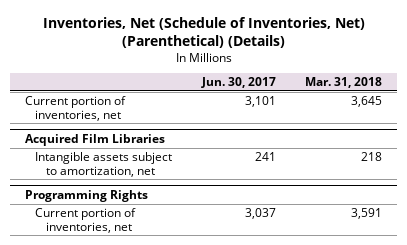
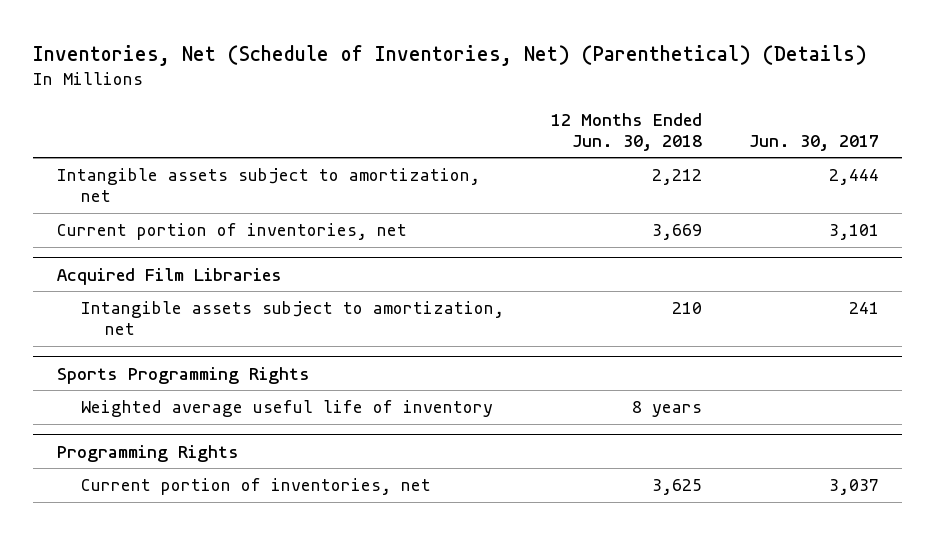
[305,77,383,89] Mar. 31, 2018 -> none
none -> [550,112,702,151] 12 Months Ended Jun. 30, 2018
none -> [56,167,480,203] Intangible assets subject to amortization, net
none -> [56,366,310,384] Sports Programming Rights
none -> [80,399,493,417] Weighted average useful life of inventory

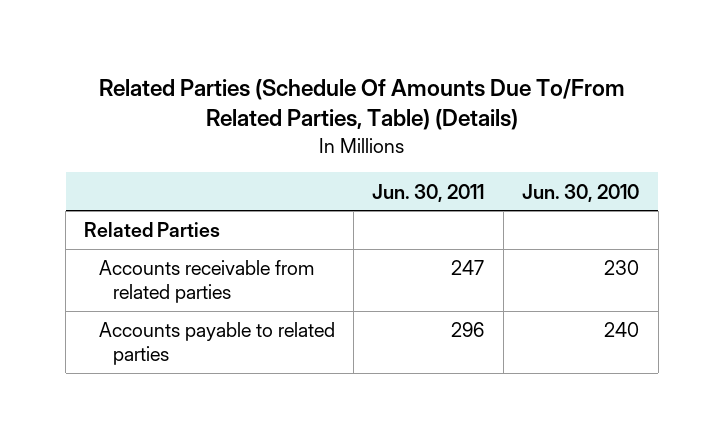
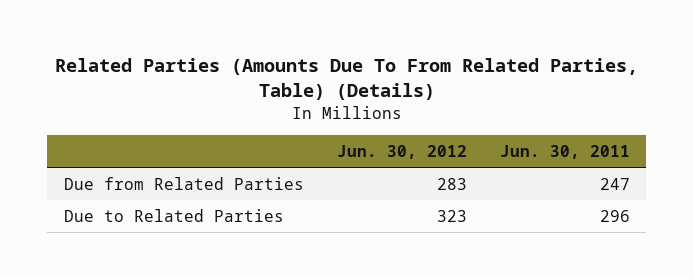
[98,78,625,131] Related Parties (Schedule Of Amounts Due To/From Related Parties, Table) (Details) -> [54,57,638,100] Related Parties (Amounts Due To From Related Parties, Table) (Details)
[522,183,640,202] Jun. 30, 2010 -> none
none -> [336,144,467,159] Jun. 30, 2012
[84,222,221,238] Related Parties -> none
[98,260,314,304] Accounts receivable from related parties -> [63,176,304,190] Due from Related Parties
[98,322,335,366] Accounts payable to related parties -> [63,208,284,222] Due to Related Parties

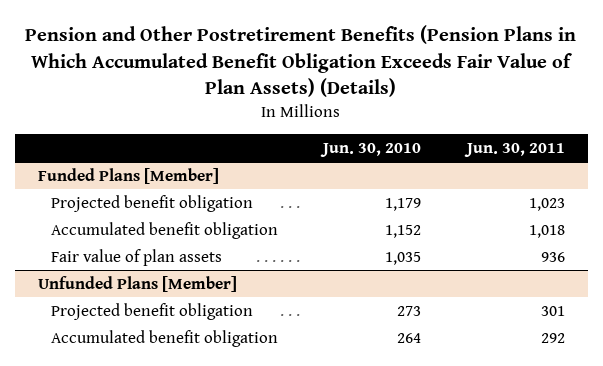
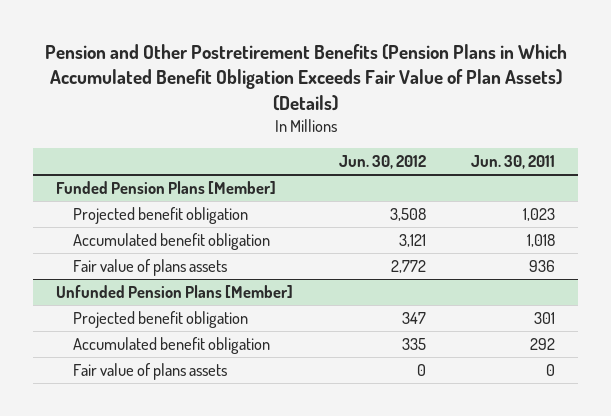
[320,142,422,157] Jun. 30, 2010 -> none
none -> [338,155,426,170] Jun. 30, 2012
[37,167,219,184] Funded Plans [Member] -> [55,181,276,195] Funded Pension Plans [Member]
[50,248,222,266] Fair value of plan assets -> [72,259,227,277] Fair value of plans assets
[37,275,237,292] Unfunded Plans [Member] -> [55,285,293,299] Unfunded Pension Plans [Member]
none -> [72,363,227,381] Fair value of plans assets

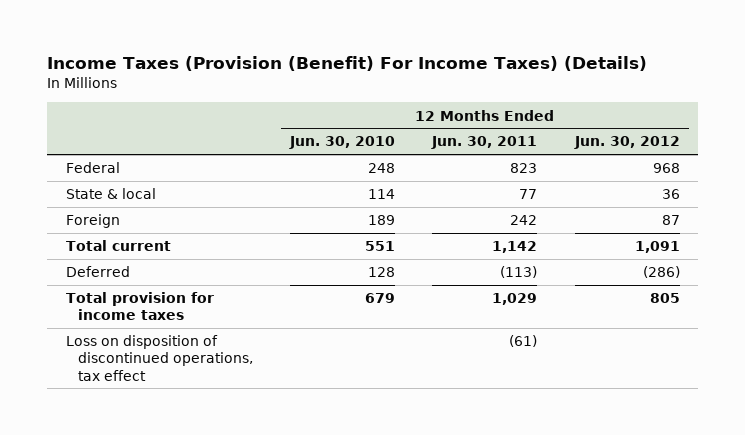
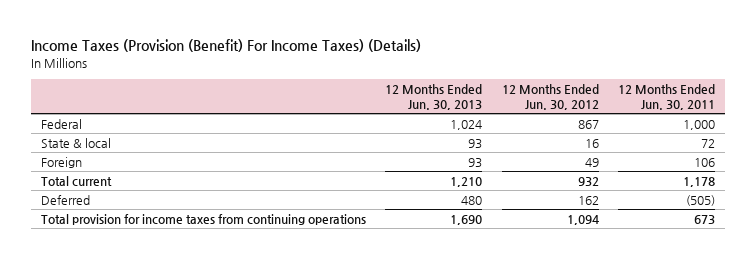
[289,136,396,150] Jun. 30, 2010 -> none
none -> [385,83,483,111] 12 Months Ended Jun. 30, 2013
[65,335,254,381] Loss on disposition of discontinued operations, tax effect -> none
[510,163,538,174] 823 -> [683,119,716,130] 1,000
[652,163,680,174] 968 -> [577,119,599,129] 867
[519,189,538,200] 77 -> [701,138,716,148] 72
[661,189,680,200] 36 -> [584,138,599,148] 16
[510,215,538,226] 242 -> [694,157,716,167] 106
[661,215,680,226] 87 -> [584,157,599,167] 49
[492,241,538,254] 1,142 -> [683,176,716,187] 1,178
[634,241,680,254] 1,091 -> [577,176,599,186] 932
[500,266,538,279] (113) -> [686,194,716,206] (505)
[642,266,680,279] (286) -> [577,195,599,205] 162
[65,292,214,321] Total provision for income taxes -> [41,213,367,225] Total provision for income taxes from continuing operations
[492,293,538,306] 1,029 -> [694,214,716,224] 673
[649,293,680,304] 805 -> [566,214,599,225] 1,094

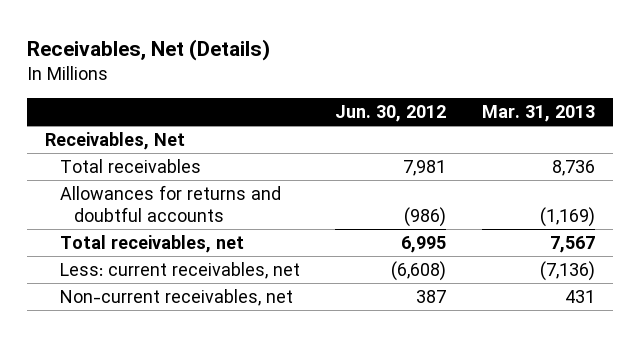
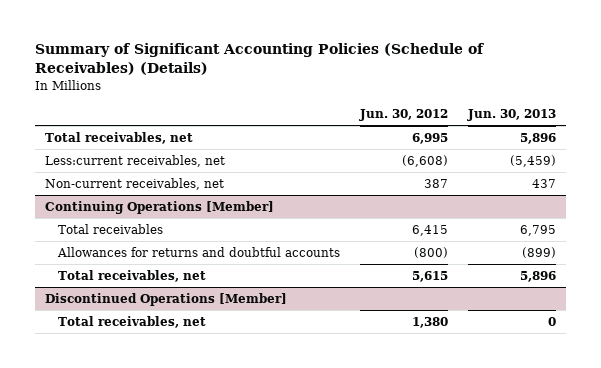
[27,38,271,61] Receivables, Net (Details) -> [35,43,485,76] Summary of Significant Accounting Policies (Schedule of Receivables) (Details)
[482,105,596,123] Mar. 31, 2013 -> none
none -> [466,109,556,122] Jun. 30, 2013
[45,131,186,150] Receivables, Net -> none
[59,158,201,173] Total receivables -> none
[59,184,281,222] Allowances for returns and doubtful accounts -> none
[59,261,300,279] Less: current receivables, net -> [45,155,226,168] Less:current receivables, net
none -> [45,201,275,215] Continuing Operations [Member]
none -> [57,224,163,235] Total receivables
none -> [56,247,340,258] Allowances for returns and doubtful accounts
none -> [57,270,206,283] Total receivables, net
none -> [45,293,288,307] Discontinued Operations [Member]
none -> [57,316,206,329] Total receivables, net

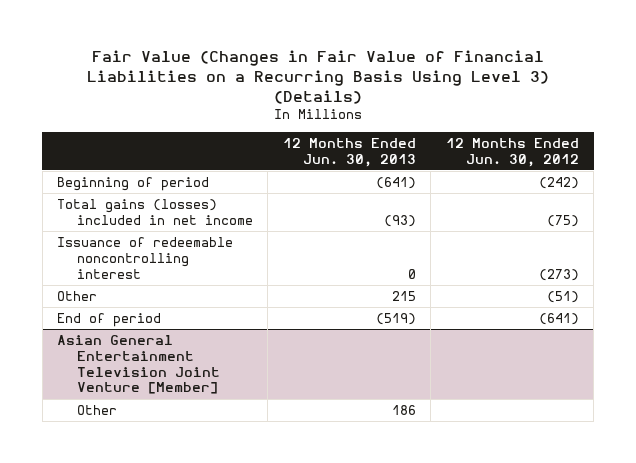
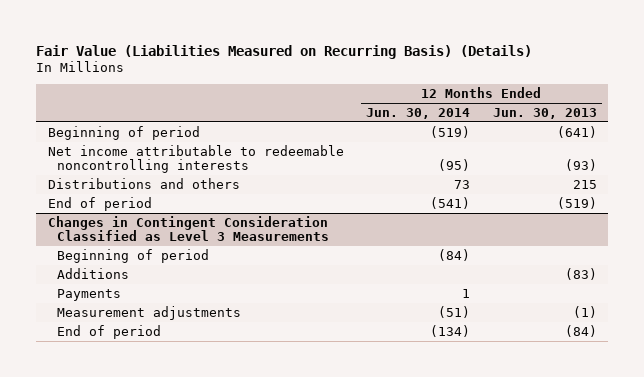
[86,50,549,104] Fair Value (Changes in Fair Value of Financial Liabilities on a Recurring Basis Using Level 3) (Details) -> [36,44,533,59] Fair Value (Liabilities Measured on Recurring Basis) (Details)
[445,137,579,167] 12 Months Ended Jun. 30, 2012 -> none
none -> [366,107,471,119] Jun. 30, 2014
[57,236,234,279] Issuance of redeemable noncontrolling interest -> none
[57,198,253,225] Total gains (losses) included in net income -> [47,144,344,174] Net income attributable to redeemable noncontrolling interests
[57,290,98,301] Other -> [47,177,240,189] Distributions and others
[57,334,220,395] Asian General Entertainment Television Joint Venture [Member] -> none
[76,404,117,415] Other -> none
none -> [47,215,330,242] Changes in Contingent Consideration Classified as Level 3 Measurements
none -> [57,248,210,263] Beginning of period
none -> [57,267,130,279] Additions
none -> [57,288,122,301] Payments
none -> [57,305,242,320] Measurement adjustments
none -> [57,324,162,339] End of period

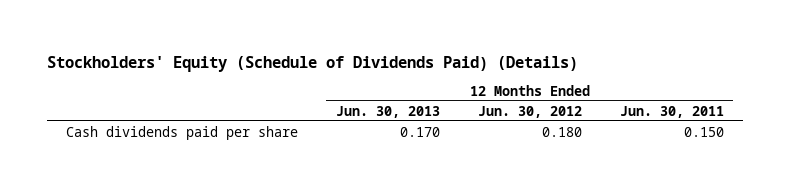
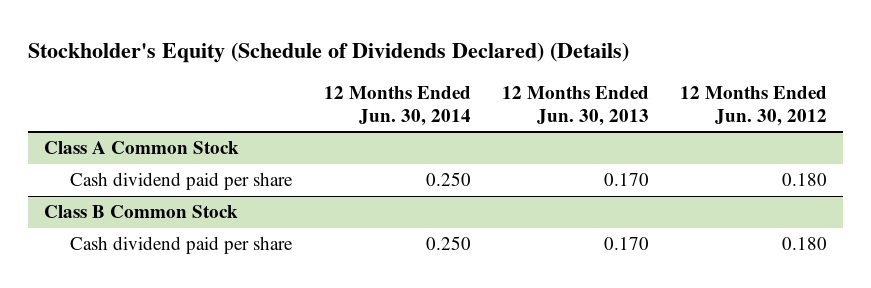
[46,55,578,72] Stockholders' Equity (Schedule of Dividends Paid) (Details) -> [27,41,629,63] Stockholder's Equity (Schedule of Dividends Declared) (Details)
[619,105,724,118] Jun. 30, 2011 -> none
none -> [323,86,471,126] 12 Months Ended Jun. 30, 2014
none -> [43,141,239,155] Class A Common Stock
[65,125,298,140] Cash dividends paid per share -> [70,172,294,191] Cash dividend paid per share
none -> [43,205,238,219] Class B Common Stock
none -> [70,236,294,255] Cash dividend paid per share

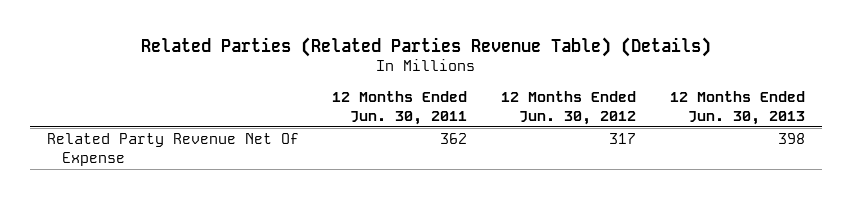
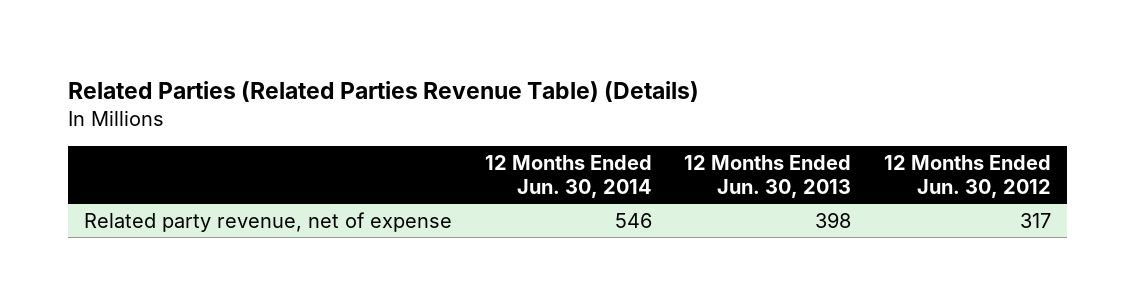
[332,91,468,125] 12 Months Ended Jun. 30, 2011 -> none
none -> [484,155,652,199] 12 Months Ended Jun. 30, 2014
[46,133,299,166] Related Party Revenue Net Of Expense -> [84,211,453,232] Related party revenue, net of expense

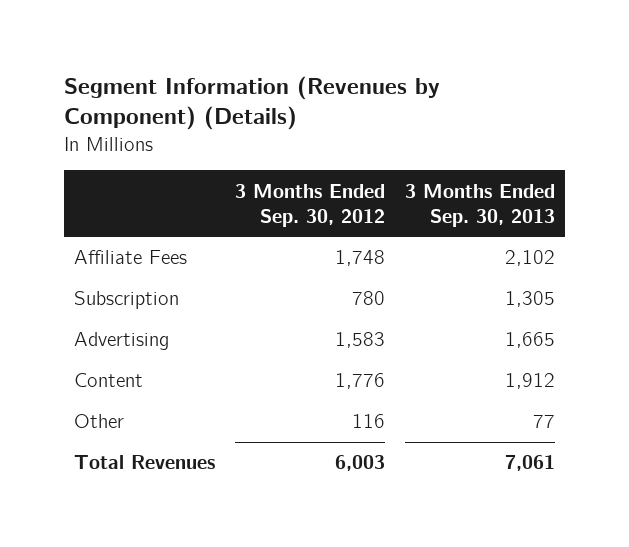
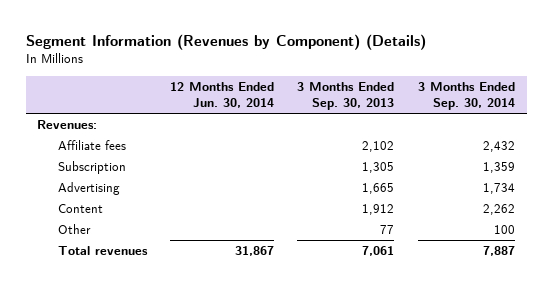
[234,183,385,227] 3 Months Ended Sep. 30, 2012 -> none
none -> [169,82,274,109] 12 Months Ended Jun. 30, 2014
none -> [417,82,515,111] 3 Months Ended Sep. 30, 2014
none -> [37,120,98,130] Revenues:
[73,250,187,265] Affiliate Fees -> [57,140,126,151] Affiliate fees
[73,455,215,470] Total Revenues -> [57,246,148,256] Total revenues

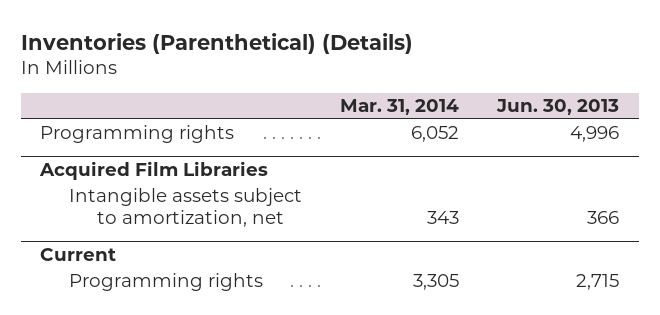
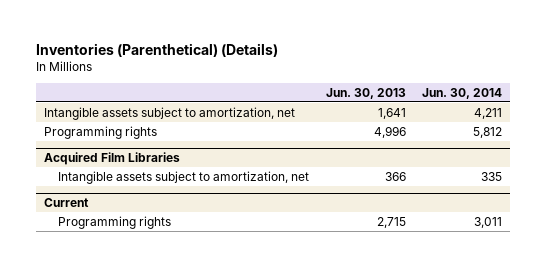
[340,98,460,115] Mar. 31, 2014 -> none
none -> [421,87,502,99] Jun. 30, 2014
none -> [43,106,295,120] Intangible assets subject to amortization, net

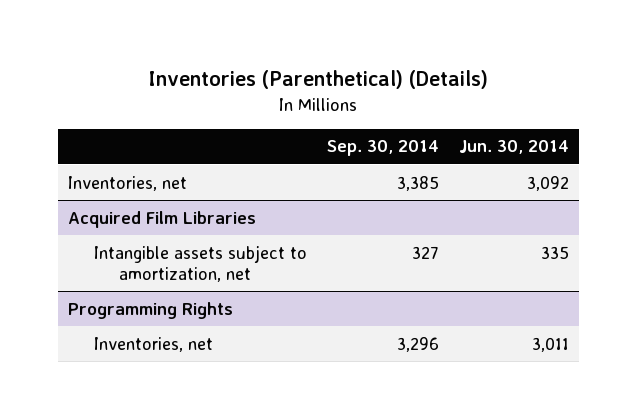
[325,87,406,99] Jun. 30, 2013 -> none
none -> [326,140,439,157] Sep. 30, 2014
[43,106,295,120] Intangible assets subject to amortization, net -> none
[43,125,157,139] Programming rights -> none
none -> [67,175,187,191] Inventories, net
[43,197,89,207] Current -> none
none -> [67,301,233,319] Programming Rights
[58,215,172,229] Programming rights -> [93,336,213,352] Inventories, net

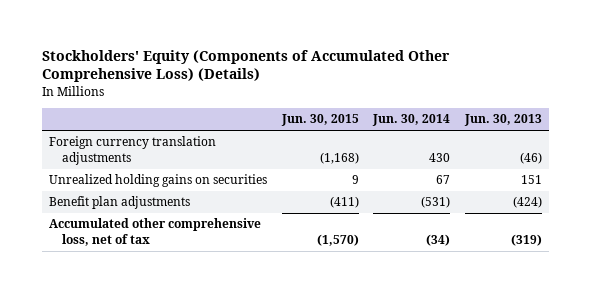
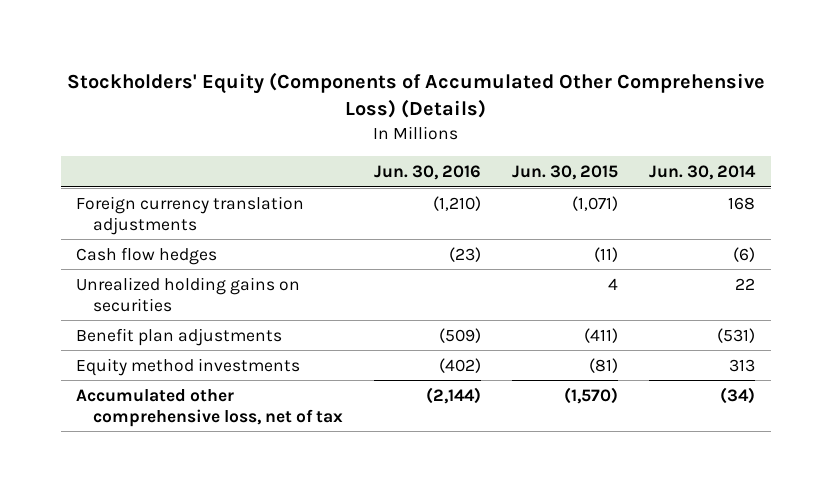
[463,114,542,127] Jun. 30, 2013 -> none
none -> [374,164,482,180] Jun. 30, 2016
[319,151,359,164] (1,168) -> [572,195,619,211] (1,071)
[429,152,451,162] 430 -> [728,196,756,210] 168
none -> [76,246,218,265] Cash flow hedges
[351,175,359,185] 9 -> [608,277,619,290] 4
[436,175,451,185] 67 -> [735,277,756,290] 22
none -> [76,357,301,376] Equity method investments

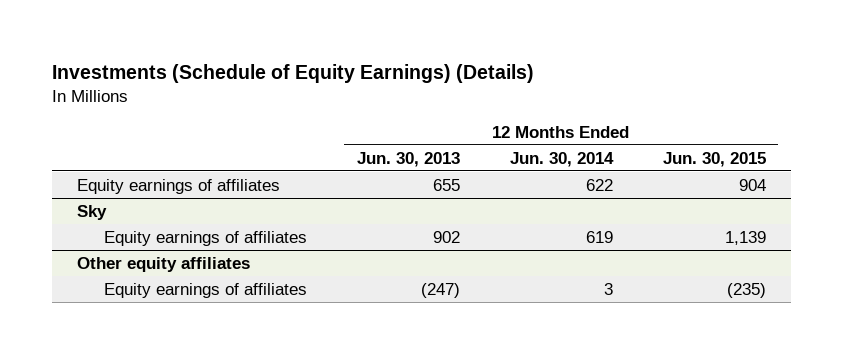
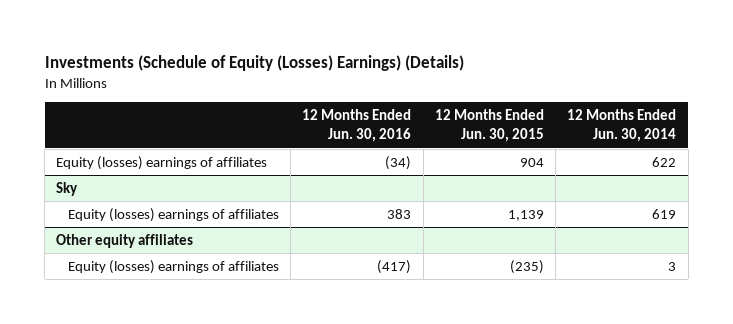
[52,63,535,83] Investments (Schedule of Equity Earnings) (Details) -> [44,54,464,71] Investments (Schedule of Equity (Losses) Earnings) (Details)
[356,151,460,167] Jun. 30, 2013 -> none
none -> [302,109,412,143] 12 Months Ended Jun. 30, 2016
[77,178,281,194] Equity earnings of affiliates -> [56,155,268,170] Equity (losses) earnings of affiliates
[103,230,307,246] Equity earnings of affiliates -> [67,207,279,222] Equity (losses) earnings of affiliates
[103,282,307,298] Equity earnings of affiliates -> [67,259,279,274] Equity (losses) earnings of affiliates

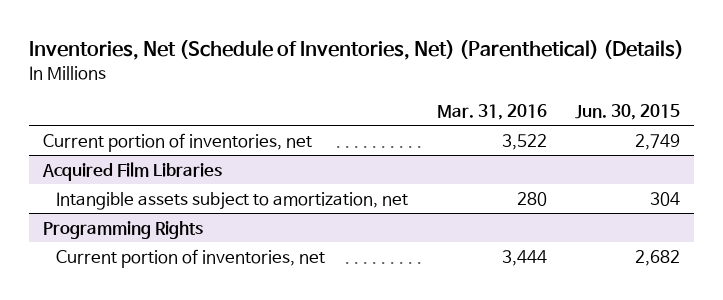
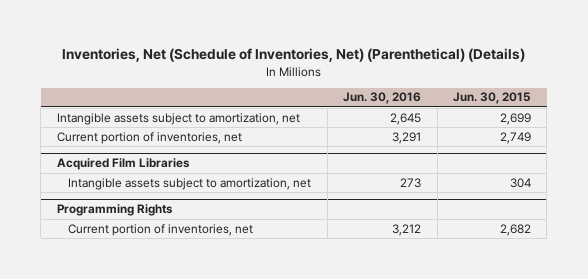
[436,103,547,120] Mar. 31, 2016 -> none
none -> [343,92,422,105] Jun. 30, 2016
none -> [56,112,300,125] Intangible assets subject to amortization, net

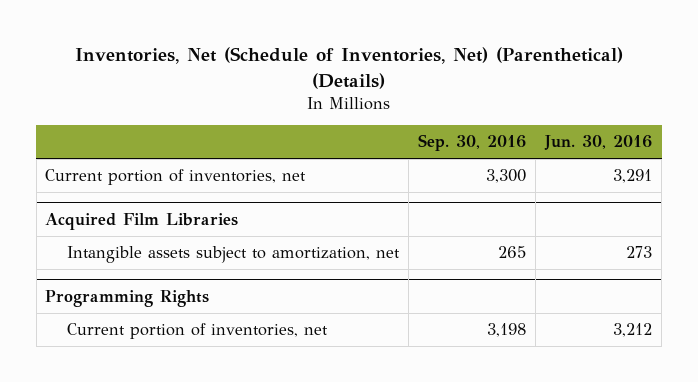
[453,92,532,105] Jun. 30, 2015 -> none
none -> [418,134,527,152] Sep. 30, 2016
[56,112,300,125] Intangible assets subject to amortization, net -> none

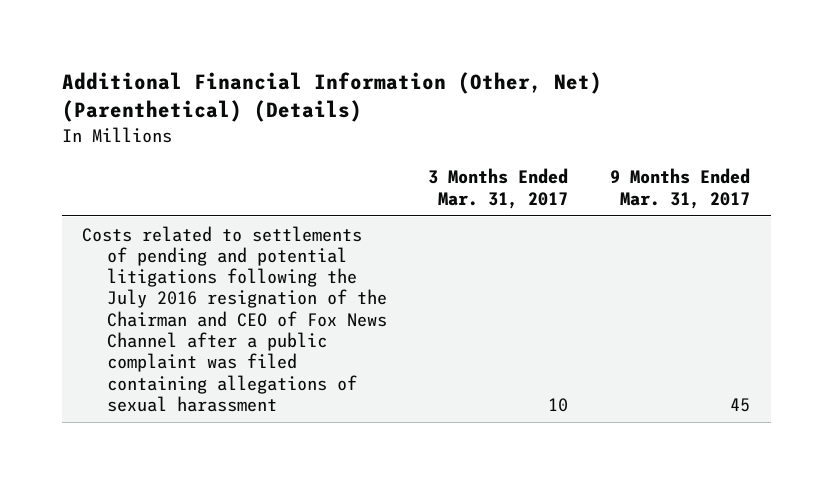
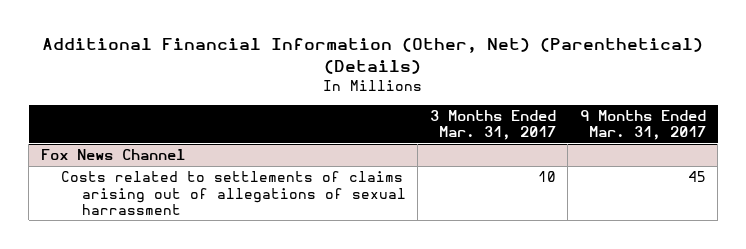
none -> [40,149,185,161] Fox News Channel
[82,225,387,413] Costs related to settlements of pending and potential litigations following the July 2016 resignation of the Chairman and CEO of Fox News Channel after a public complaint was filed containing allegations of sexual harassment -> [61,171,406,215] Costs related to settlements of claims arising out of allegations of sexual harrassment

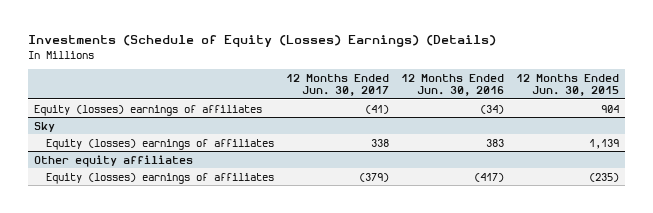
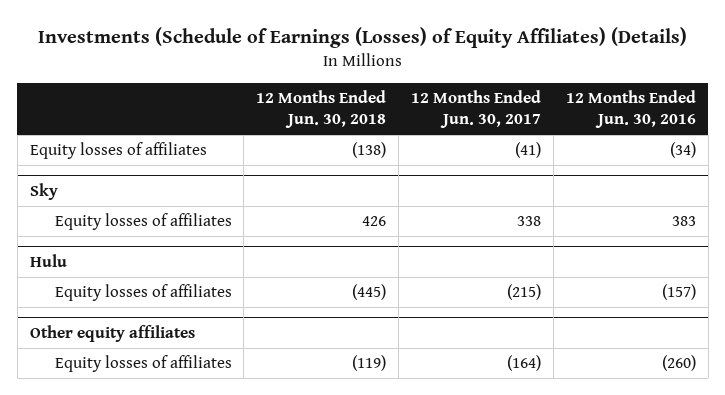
[27,35,496,48] Investments (Schedule of Equity (Losses) Earnings) (Details) -> [37,27,687,49] Investments (Schedule of Earnings (Losses) of Equity Affiliates) (Details)
[515,73,619,97] 12 Months Ended Jun. 30, 2015 -> none
none -> [256,90,387,129] 12 Months Ended Jun. 30, 2018
[33,104,262,116] Equity (losses) earnings of affiliates -> [29,142,207,160] Equity losses of affiliates
[46,138,275,150] Equity (losses) earnings of affiliates -> [54,213,232,231] Equity losses of affiliates
none -> [29,253,67,267] Hulu
none -> [54,284,232,302] Equity losses of affiliates
[46,172,275,184] Equity (losses) earnings of affiliates -> [54,355,232,373] Equity losses of affiliates
[359,172,390,182] (379) -> [507,355,542,372] (164)
[474,172,505,182] (417) -> [661,355,696,372] (260)

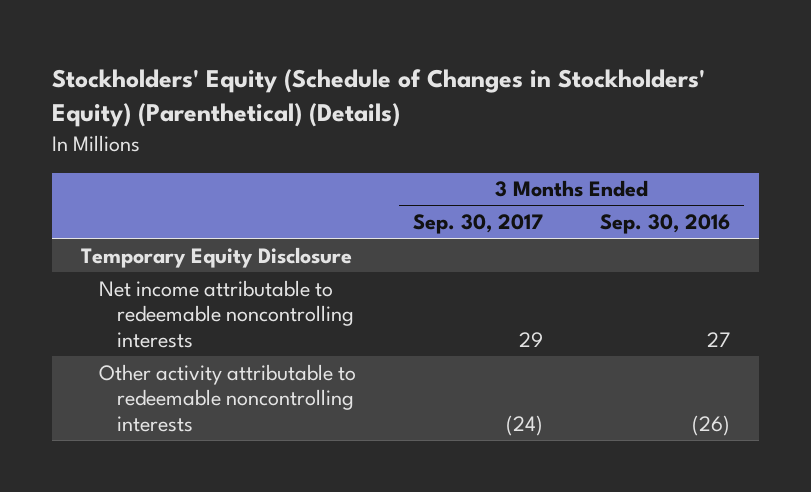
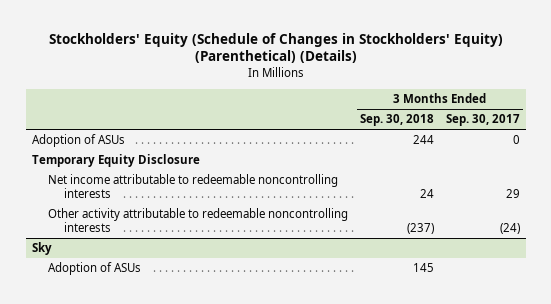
[600,214,731,235] Sep. 30, 2016 -> none
none -> [359,114,434,127] Sep. 30, 2018
none -> [31,134,125,148] Adoption of ASUs
none -> [31,242,52,256] Sky
none -> [48,262,142,276] Adoption of ASUs

